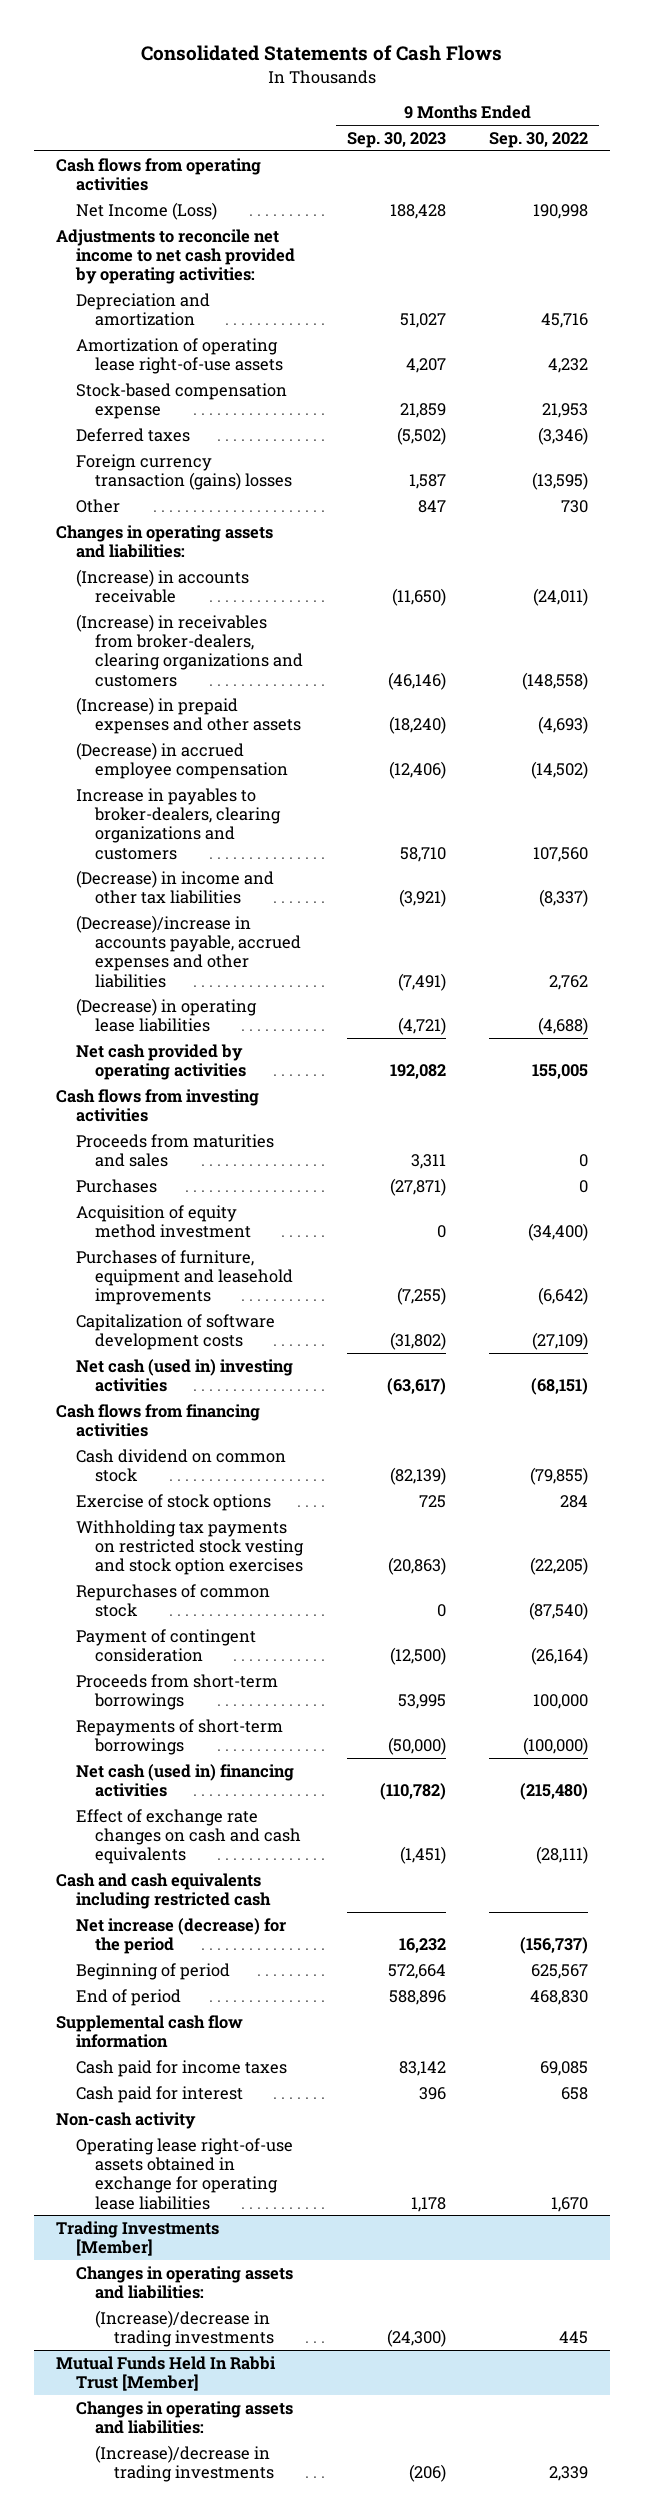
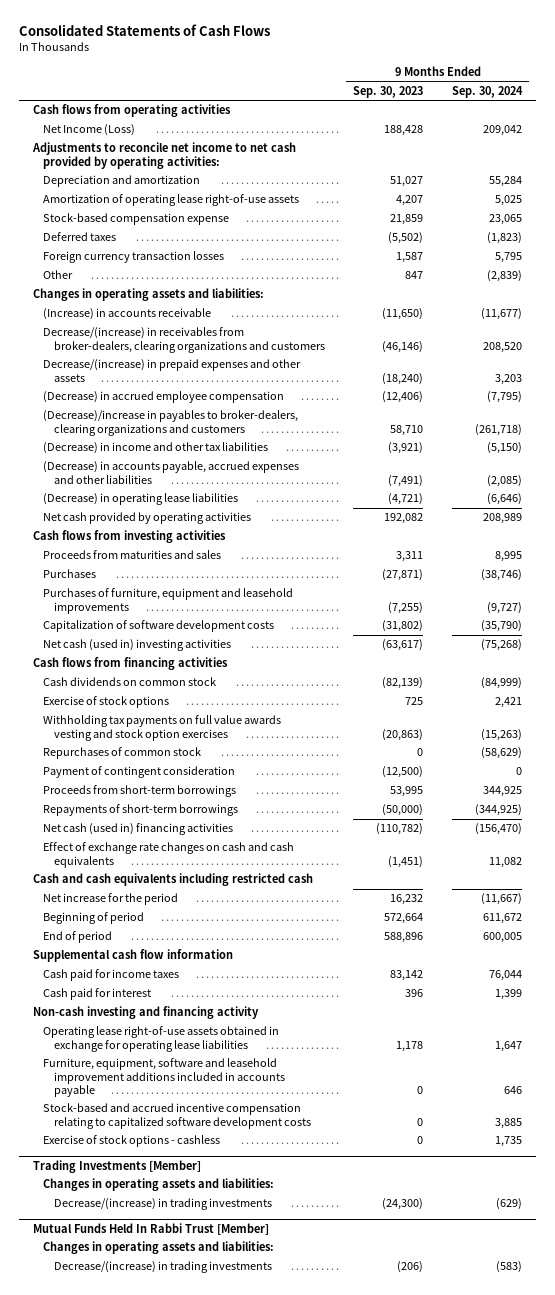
[489,131,589,148] Sep. 30, 2022 -> none
none -> [451,85,523,98] Sep. 30, 2024
[75,453,293,491] Foreign currency transaction (gains) losses -> [43,251,225,264] Foreign currency transaction losses
[75,613,304,687] (Increase) in receivables from broker-dealers, clearing organizations and customers -> [43,327,325,353] Decrease/(increase) in receivables from broker-dealers, clearing organizations and customers
[75,696,302,735] (Increase) in prepaid expenses and other assets -> [43,359,302,382] Decrease/(increase) in prepaid expenses and other assets
[75,787,282,860] Increase in payables to broker-dealers, clearing organizations and customers -> [43,410,299,436] (Decrease)/increase in payables to broker-dealers, clearing organizations and customers
[75,914,302,988] (Decrease)/increase in accounts payable, accrued expenses and other liabilities -> [43,461,300,484] (Decrease) in accounts payable, accrued expenses and other liabilities
[75,1204,252,1239] Acquisition of equity method investment -> none
[75,1448,286,1483] Cash dividend on common stock -> [43,677,217,687] Cash dividends on common stock
[75,1519,305,1576] Withholding tax payments on restricted stock vesting and stock option exercises -> [43,715,282,741] Withholding tax payments on full value awards vesting and stock option exercises
[75,1917,286,1955] Net increase (decrease) for the period -> [43,893,179,906] Net increase for the period
[56,2111,197,2129] Non-cash activity -> [33,1006,260,1020] Non-cash investing and financing activity
none -> [43,1058,285,1097] Furniture, equipment, software and leasehold improvement additions included in accounts payable
none -> [43,1103,311,1129] Stock-based and accrued incentive compensation relating to capitalized software development costs
none -> [43,1135,221,1148] Exercise of stock options - cashless
[95,2309,275,2348] (Increase)/decrease in trading investments -> [53,1198,272,1211] Decrease/(increase) in trading investments
[95,2444,275,2483] (Increase)/decrease in trading investments -> [53,1261,272,1274] Decrease/(increase) in trading investments

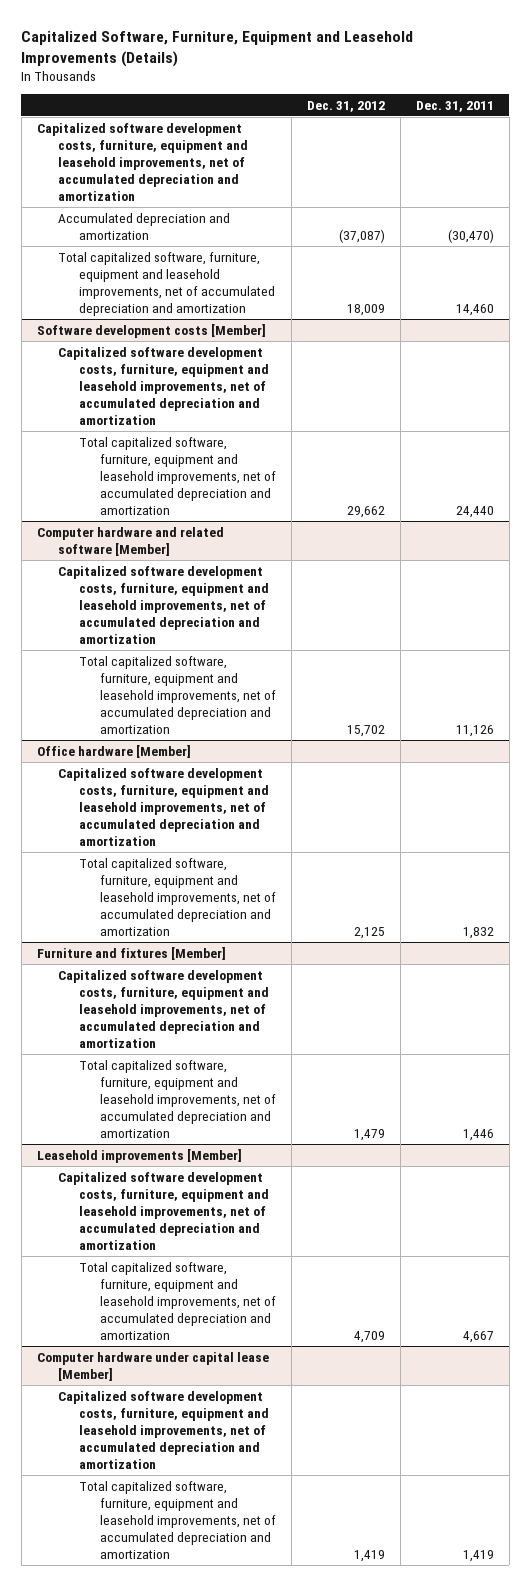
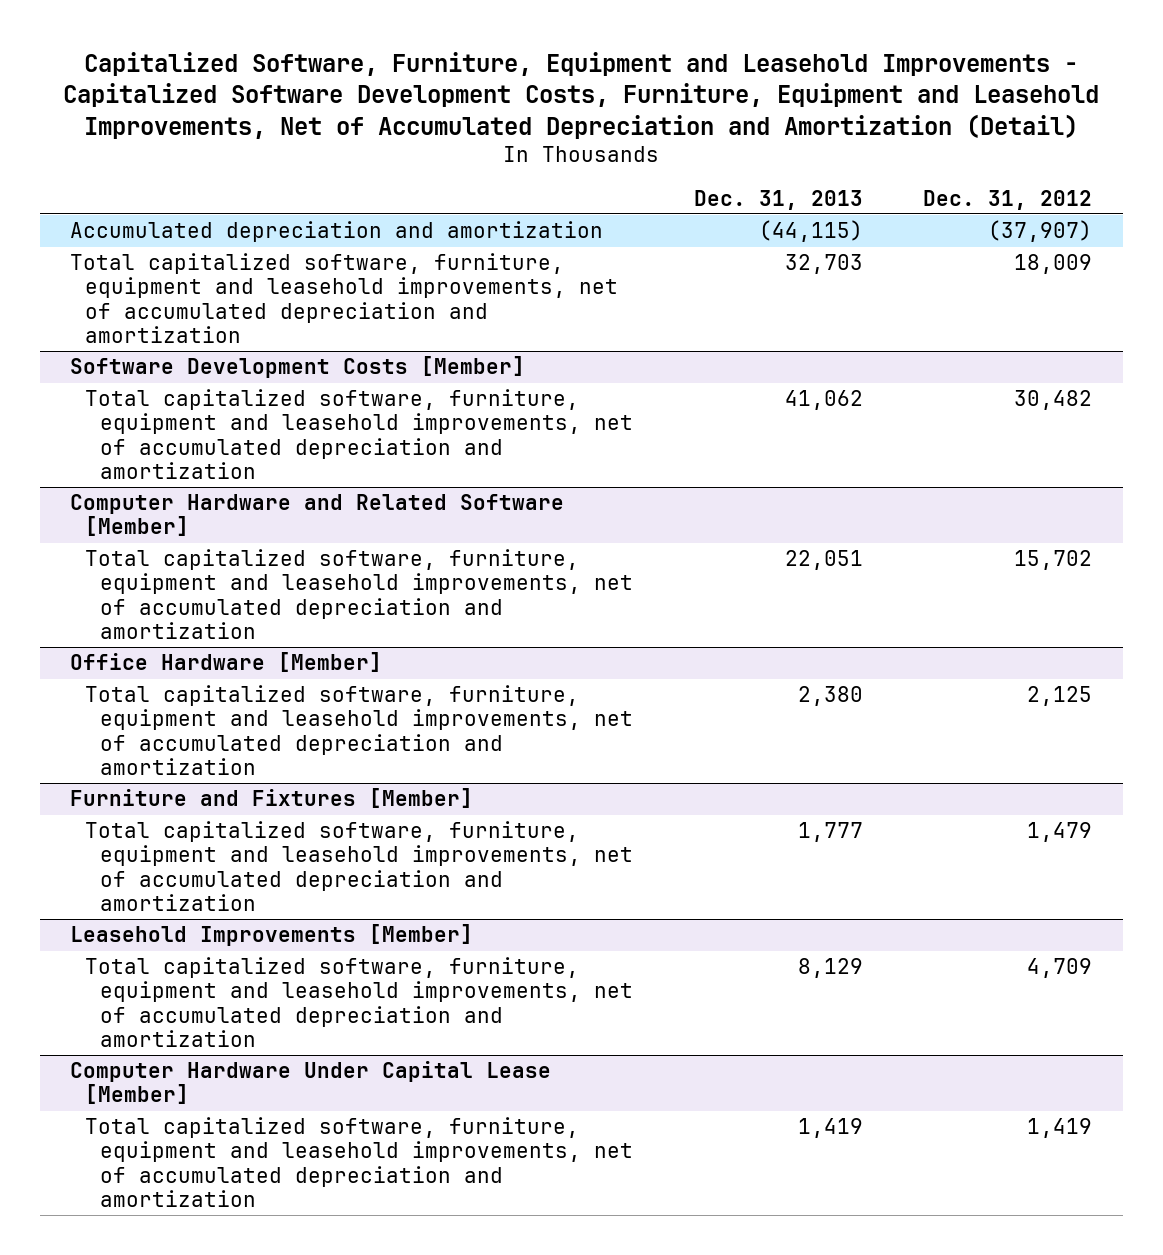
[21,31,414,67] Capitalized Software, Furniture, Equipment and Leasehold Improvements (Details) -> [63,51,1100,139] Capitalized Software, Furniture, Equipment and Leasehold Improvements - Capitalized Software Development Costs, Furniture, Equipment and Leasehold Improvements, Net of Accumulated Depreciation and Amortization (Detail)
[415,100,494,112] Dec. 31, 2011 -> none
none -> [693,189,863,210] Dec. 31, 2013
[36,122,248,202] Capitalized software development costs, furniture, equipment and leasehold improvements, net of accumulated depreciation and amortization -> none
[338,228,385,243] (37,087) -> [988,220,1093,243] (37,907)
[57,346,269,426] Capitalized software development costs, furniture, equipment and leasehold improvements, net of accumulated depreciation and amortization -> none
[57,565,269,645] Capitalized software development costs, furniture, equipment and leasehold improvements, net of accumulated depreciation and amortization -> none
[36,323,266,338] Software development costs [Member] -> [70,356,526,379] Software Development Costs [Member]
[346,506,385,519] 29,662 -> [1014,390,1093,411] 30,482
[36,526,224,556] Computer hardware and related software [Member] -> [70,494,565,537] Computer Hardware and Related Software [Member]
[57,767,269,847] Capitalized software development costs, furniture, equipment and leasehold improvements, net of accumulated depreciation and amortization -> none
[36,744,191,758] Office hardware [Member] -> [70,652,383,673] Office Hardware [Member]
[57,969,269,1049] Capitalized software development costs, furniture, equipment and leasehold improvements, net of accumulated depreciation and amortization -> none
[36,946,226,960] Furniture and fixtures [Member] -> [70,788,474,809] Furniture and Fixtures [Member]
[57,1171,269,1251] Capitalized software development costs, furniture, equipment and leasehold improvements, net of accumulated depreciation and amortization -> none
[36,1148,242,1163] Leasehold improvements [Member] -> [70,924,474,947] Leasehold Improvements [Member]
[57,1390,269,1470] Capitalized software development costs, furniture, equipment and leasehold improvements, net of accumulated depreciation and amortization -> none
[36,1351,269,1381] Computer hardware under capital lease [Member] -> [70,1061,552,1105] Computer Hardware Under Capital Lease [Member]

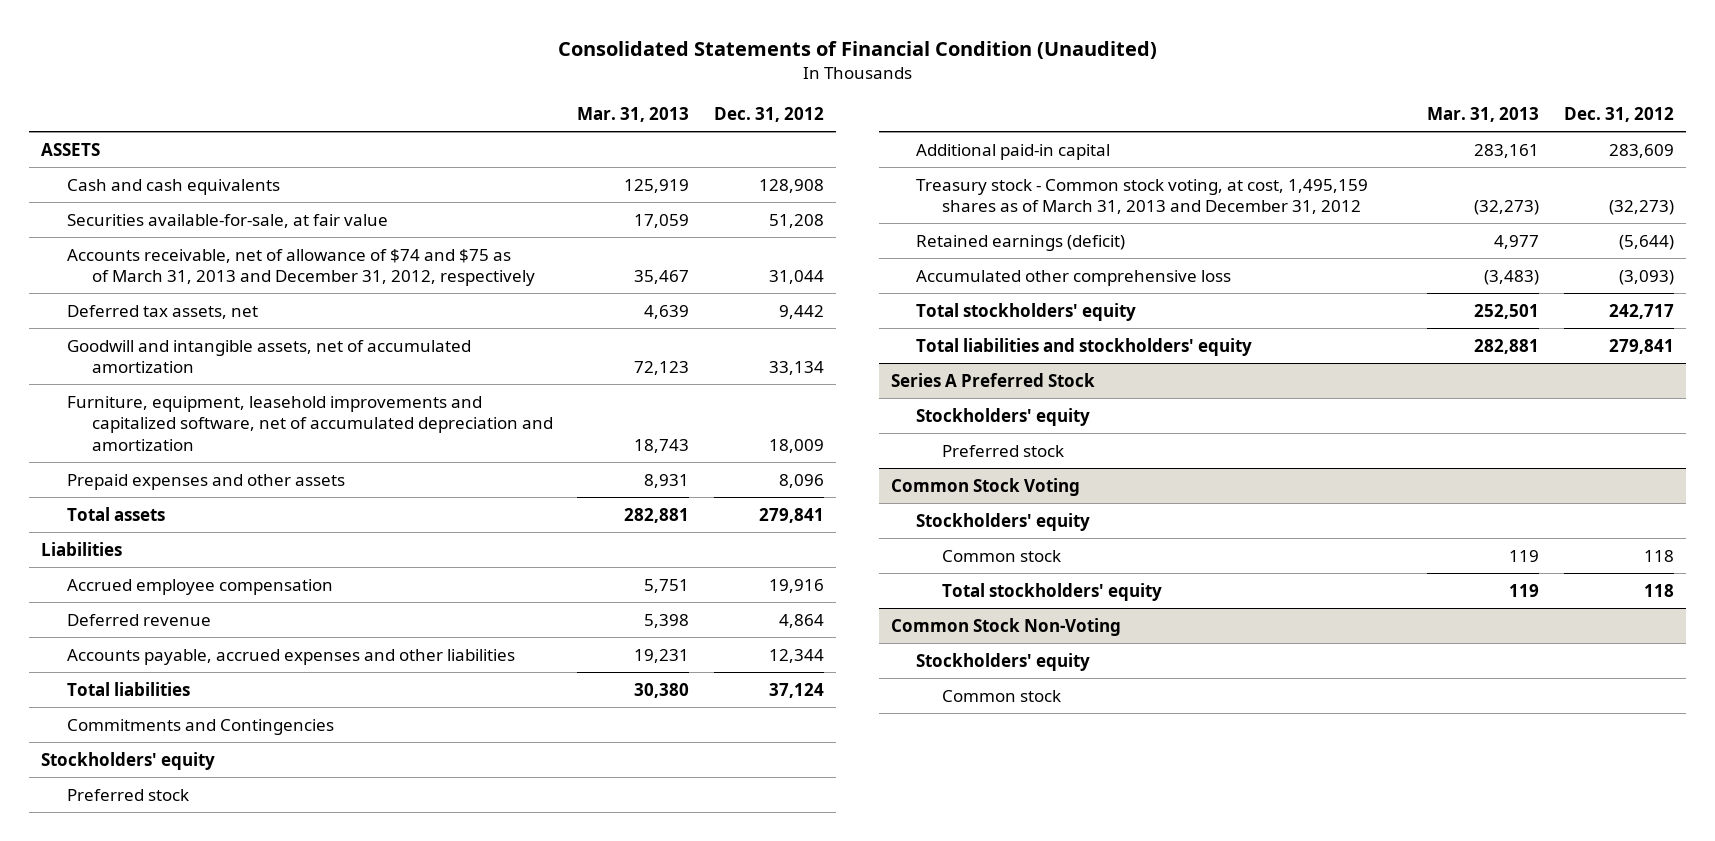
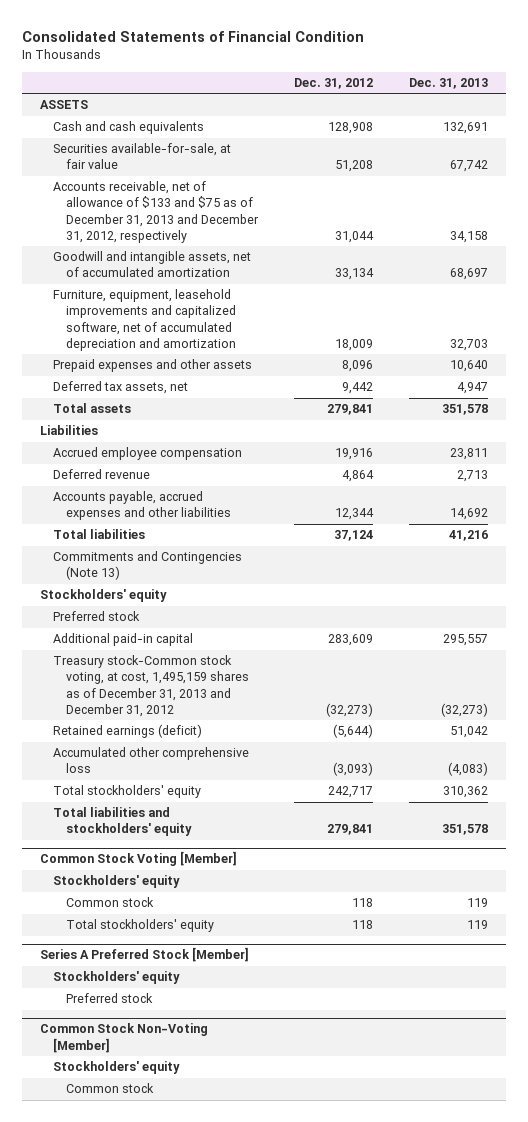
[557,40,1157,59] Consolidated Statements of Financial Condition (Unaudited) -> [22,30,365,42] Consolidated Statements of Financial Condition
[577,106,690,122] Mar. 31, 2013 -> none
none -> [409,78,489,90] Dec. 31, 2013
[66,248,535,287] Accounts receivable, net of allowance of $74 and $75 as of March 31, 2013 and December 31, 2012, respectively -> [53,181,260,243] Accounts receivable, net of allowance of $133 and $75 as of December 31, 2013 and December 31, 2012, respectively
[66,304,258,319] Deferred tax assets, net -> [53,381,189,395] Deferred tax assets, net
[66,718,334,735] Commitments and Contingencies -> [53,551,243,581] Commitments and Contingencies (Note 13)
[916,178,1369,215] Treasury stock - Common stock voting, at cost, 1,495,159 shares as of March 31, 2013 and December 31, 2012 -> [53,655,250,717] Treasury stock-Common stock voting, at cost, 1,495,159 shares as of December 31, 2013 and December 31, 2012
[891,372,1096,387] Series A Preferred Stock -> none
[916,407,1091,426] Stockholders' equity -> none
[941,444,1064,457] Preferred stock -> none
[891,477,1081,496] Common Stock Voting -> [40,851,238,867] Common Stock Voting [Member]
[891,617,1122,636] Common Stock Non-Voting -> none
none -> [40,947,250,963] Series A Preferred Stock [Member]
none -> [66,993,154,1004] Preferred stock
none -> [40,1023,209,1053] Common Stock Non-Voting [Member]
none -> [53,1061,181,1075] Stockholders' equity

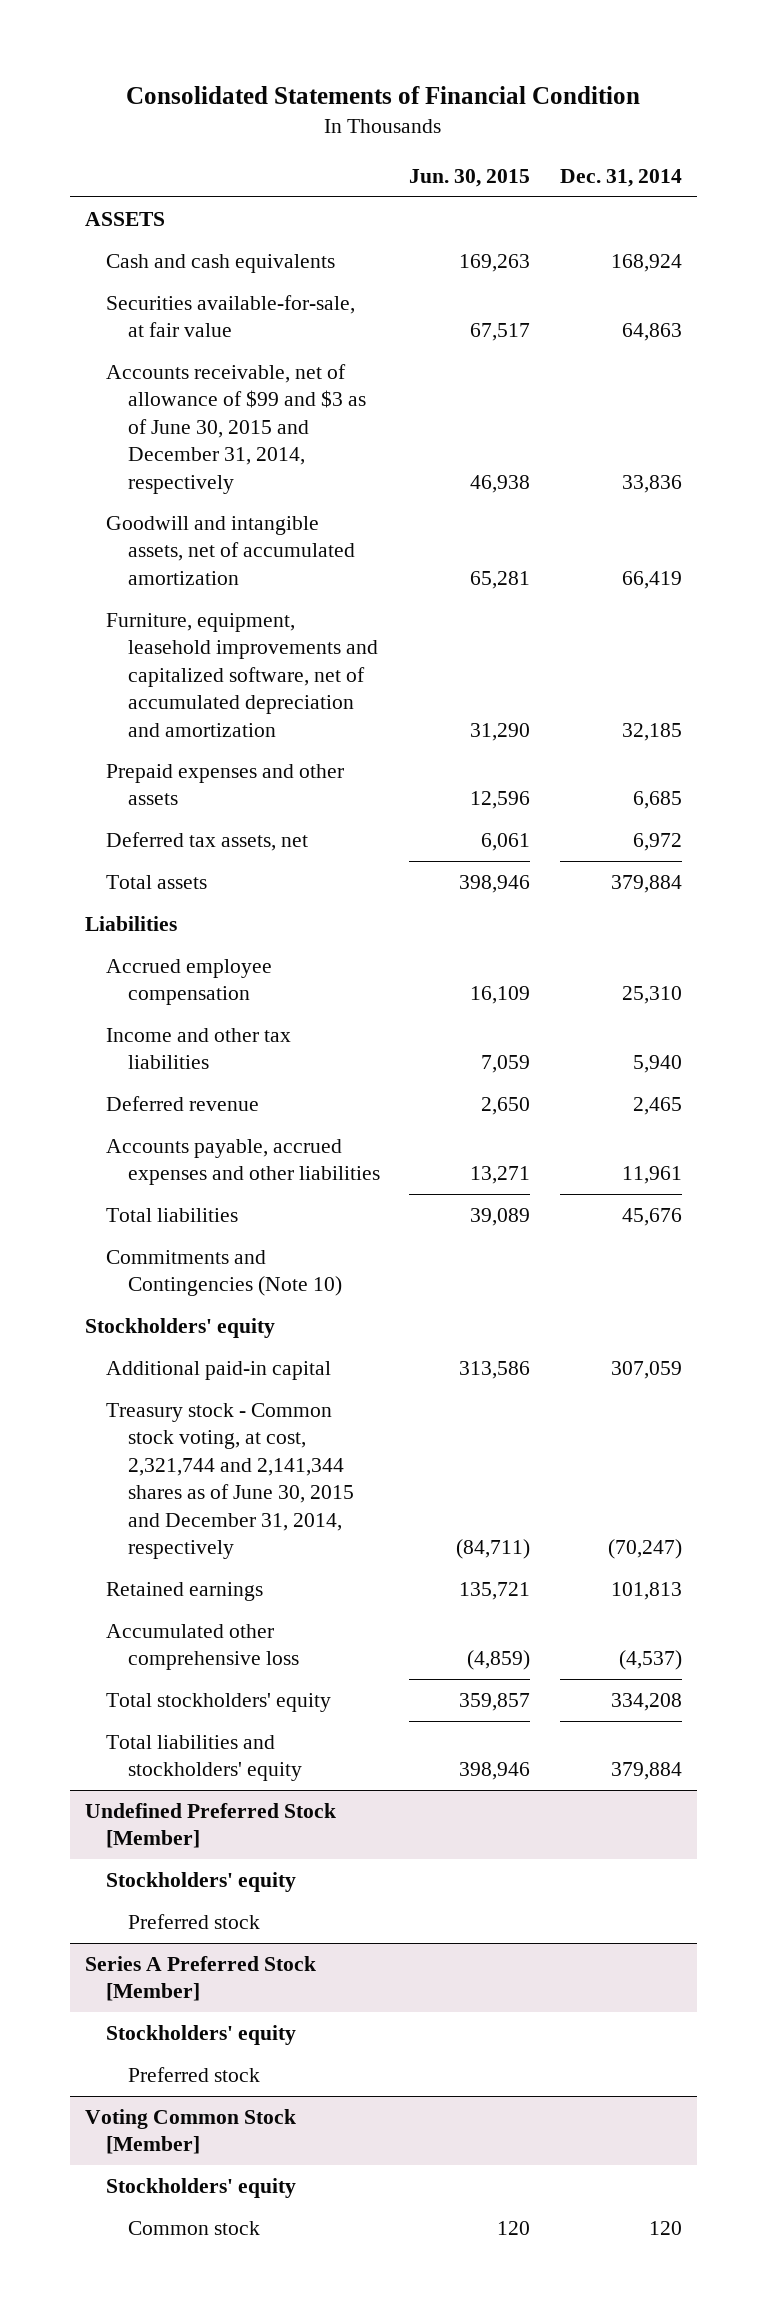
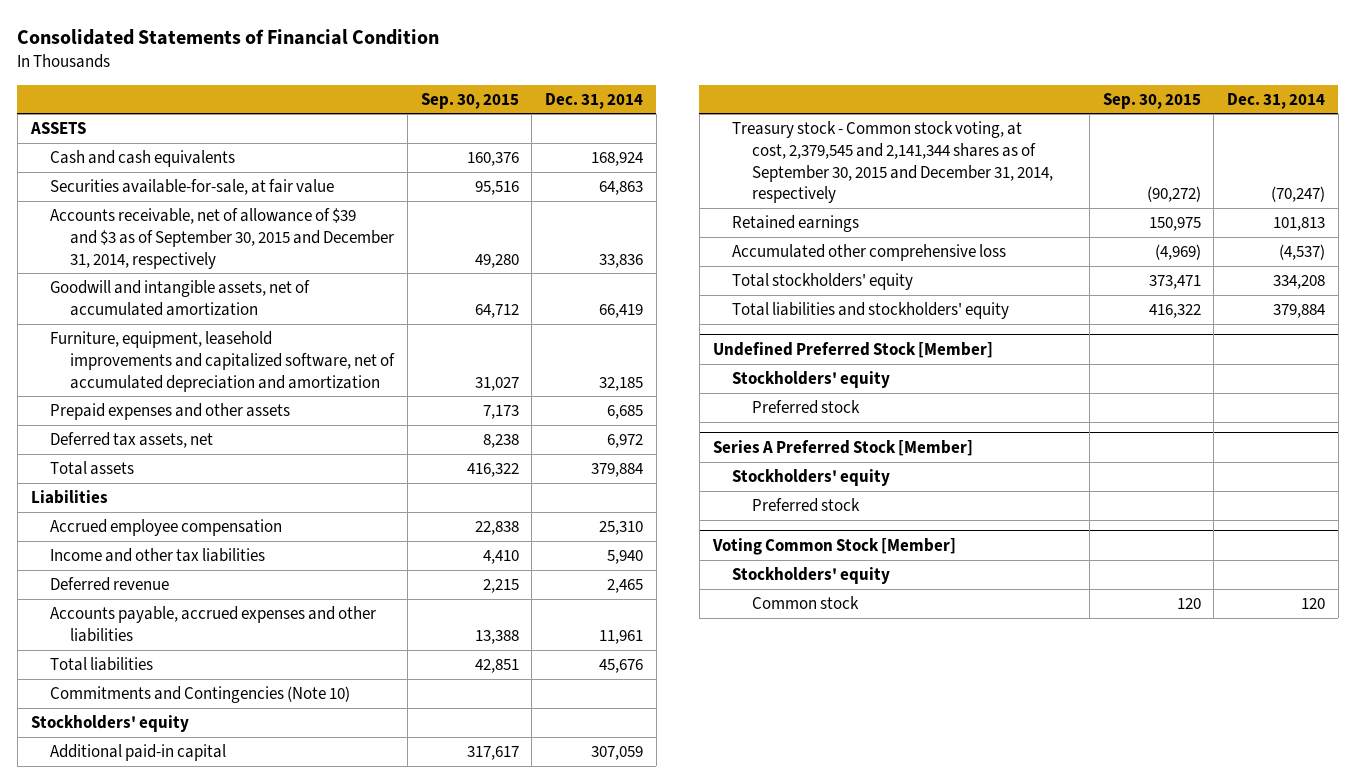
[409,168,531,187] Jun. 30, 2015 -> none
none -> [420,92,519,109] Sep. 30, 2015
[106,363,366,494] Accounts receivable, net of allowance of $99 and $3 as of June 30, 2015 and December 31, 2014, respectively -> [50,208,395,269] Accounts receivable, net of allowance of $39 and $3 as of September 30, 2015 and December 31, 2014, respectively
[106,1402,354,1559] Treasury stock - Common stock voting, at cost, 2,321,744 and 2,141,344 shares as of June 30, 2015 and December 31, 2014, respectively -> [732,121,1053,204] Treasury stock - Common stock voting, at cost, 2,379,545 and 2,141,344 shares as of September 30, 2015 and December 31, 2014, respectively

